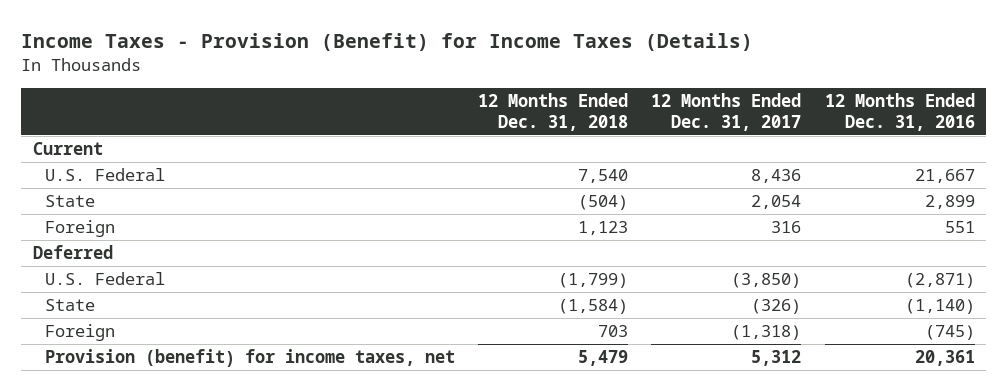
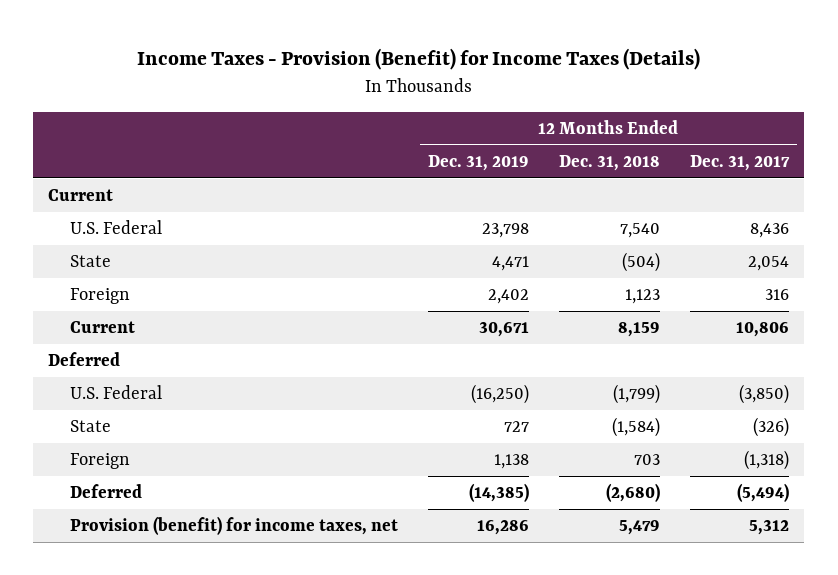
[824,92,975,132] 12 Months Ended Dec. 31, 2016 -> none
none -> [427,155,529,172] Dec. 31, 2019
none -> [69,321,135,334] Current
none -> [69,484,142,499] Deferred

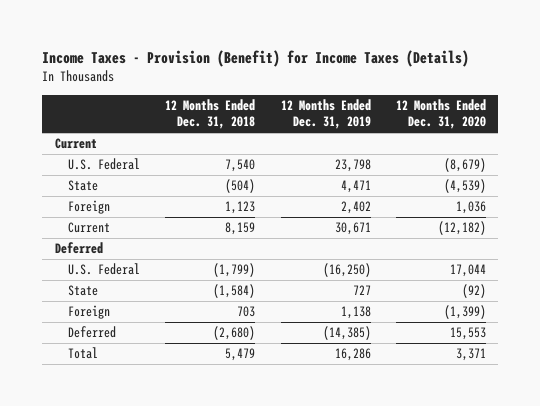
[690,155,791,172] Dec. 31, 2017 -> none
none -> [395,99,486,130] 12 Months Ended Dec. 31, 2020
[69,516,398,536] Provision (benefit) for income taxes, net -> [68,347,99,360] Total

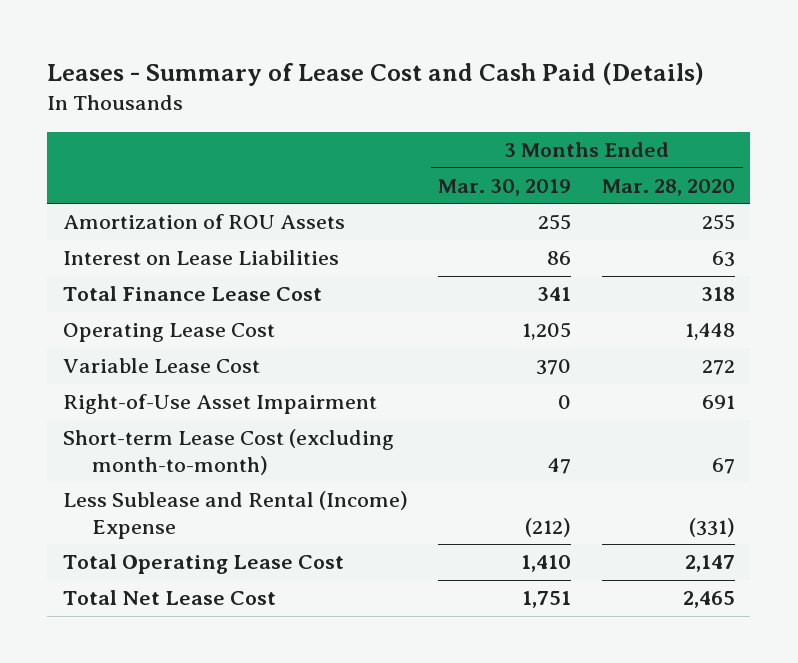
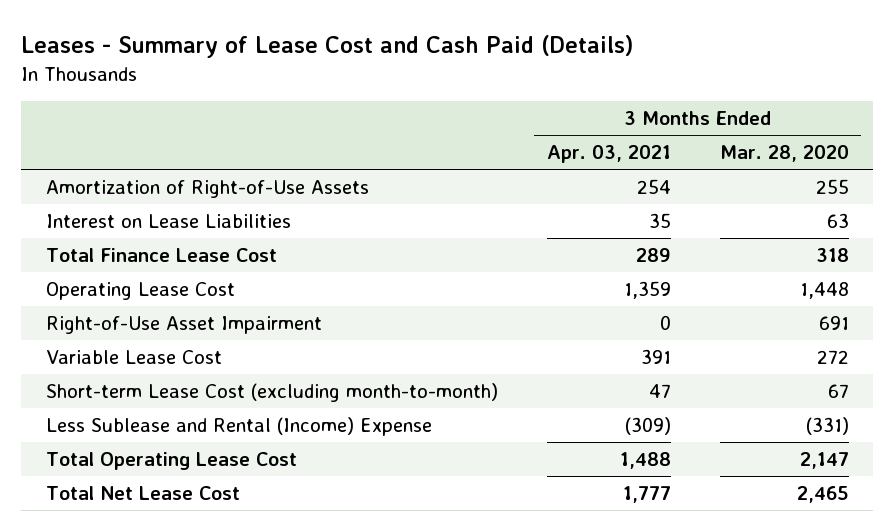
[438,178,572,196] Mar. 30, 2019 -> none
none -> [546,145,671,164] Apr. 03, 2021
[62,214,345,230] Amortization of ROU Assets -> [45,179,369,198] Amortization of Right-of-Use Assets
[62,358,260,374] Variable Lease Cost -> [45,349,222,364] Variable Lease Cost

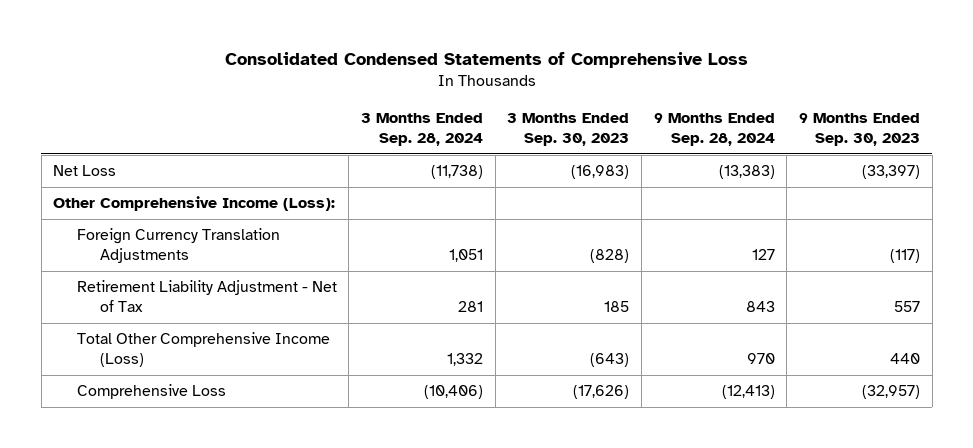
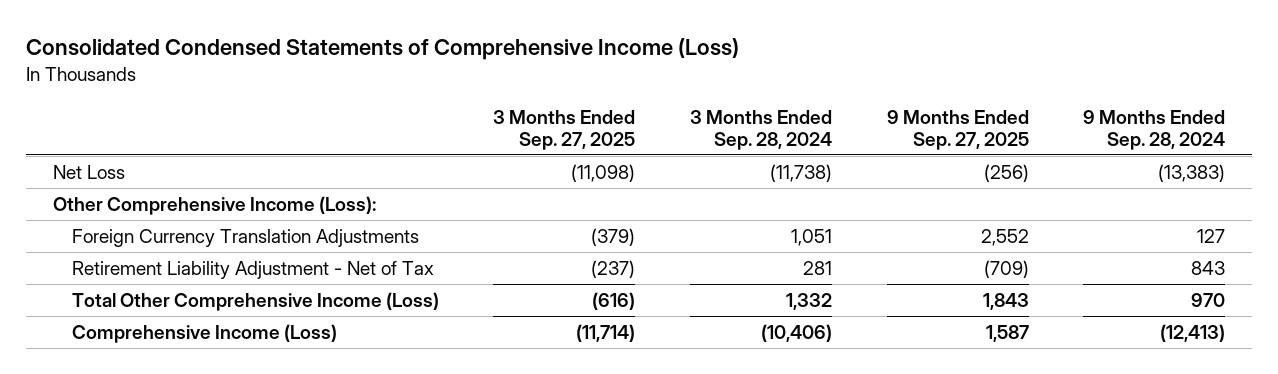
[224,52,748,69] Consolidated Condensed Statements of Comprehensive Loss -> [25,38,739,61] Consolidated Condensed Statements of Comprehensive Income (Loss)
[507,112,630,147] 3 Months Ended Sep. 30, 2023 -> none
[798,112,920,147] 9 Months Ended Sep. 30, 2023 -> none
none -> [493,109,636,150] 3 Months Ended Sep. 27, 2025
none -> [886,109,1029,150] 9 Months Ended Sep. 27, 2025
[76,384,226,400] Comprehensive Loss -> [71,324,337,344] Comprehensive Income (Loss)

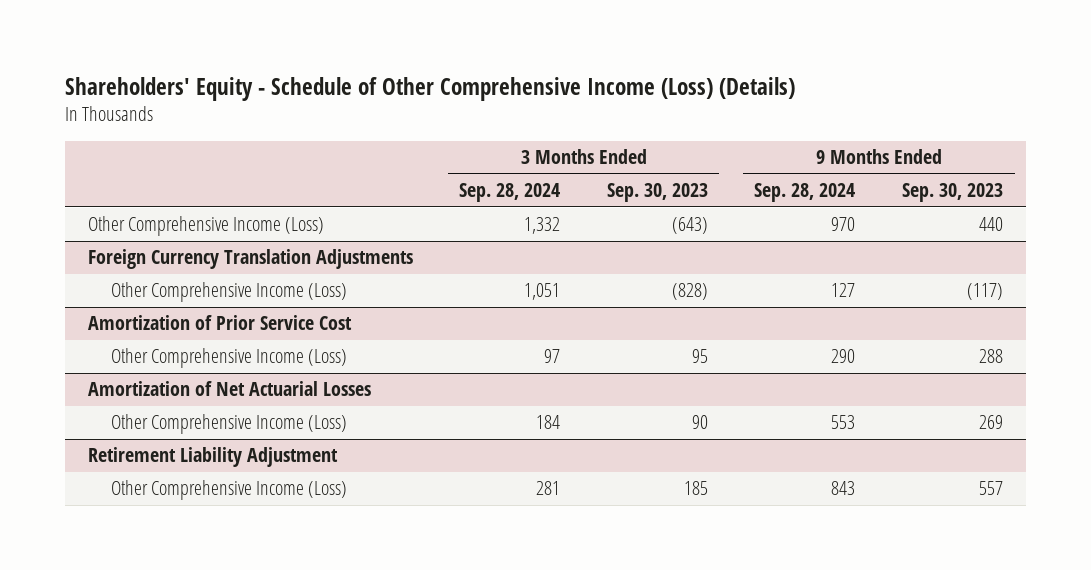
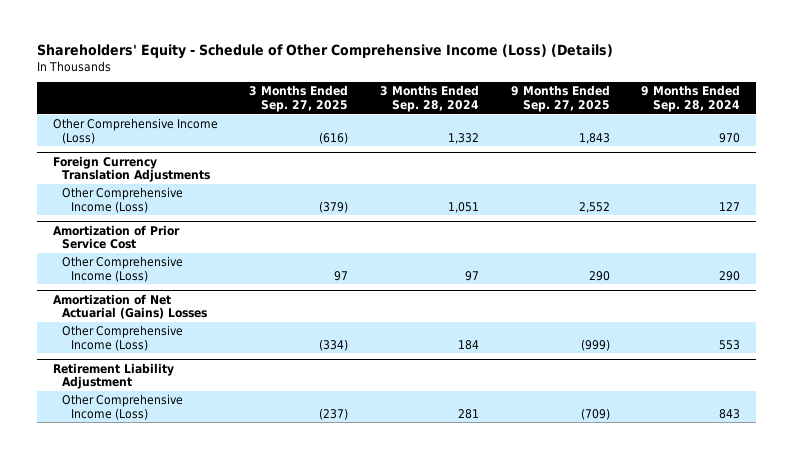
[606,183,708,203] Sep. 30, 2023 -> none
[901,183,1003,203] Sep. 30, 2023 -> none
none -> [249,85,349,112] 3 Months Ended Sep. 27, 2025
none -> [510,85,610,112] 9 Months Ended Sep. 27, 2025
[87,381,371,397] Amortization of Net Actuarial Losses -> [52,293,207,320] Amortization of Net Actuarial (Gains) Losses

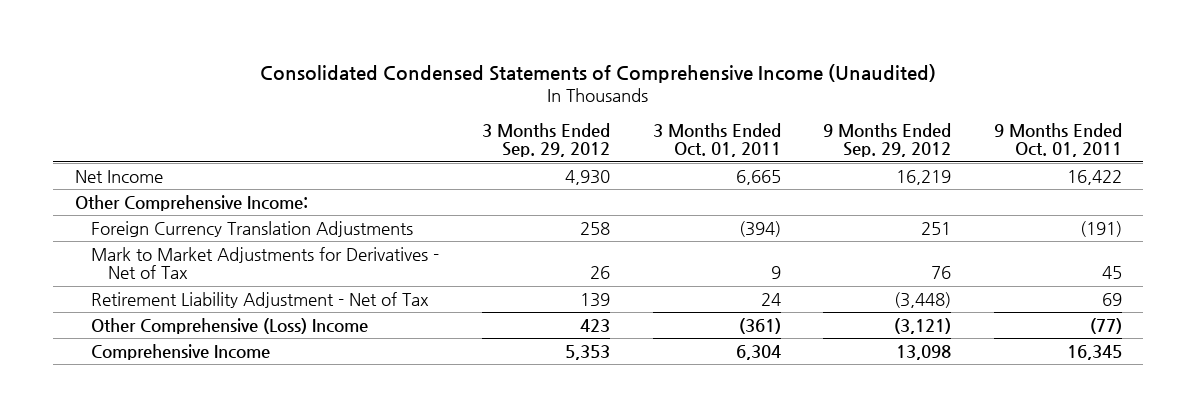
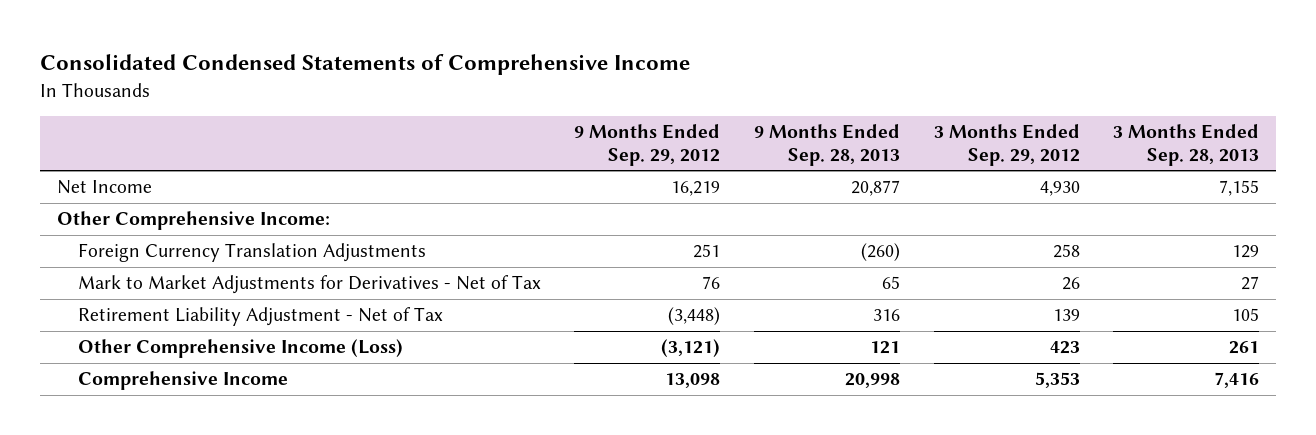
[260,63,937,83] Consolidated Condensed Statements of Comprehensive Income (Unaudited) -> [39,54,690,76] Consolidated Condensed Statements of Comprehensive Income
[652,122,781,158] 3 Months Ended Oct. 01, 2011 -> none
[994,122,1123,158] 9 Months Ended Oct. 01, 2011 -> none
none -> [753,124,900,166] 9 Months Ended Sep. 28, 2013
none -> [1113,124,1260,166] 3 Months Ended Sep. 28, 2013
[91,317,369,334] Other Comprehensive (Loss) Income -> [77,339,403,359] Other Comprehensive Income (Loss)

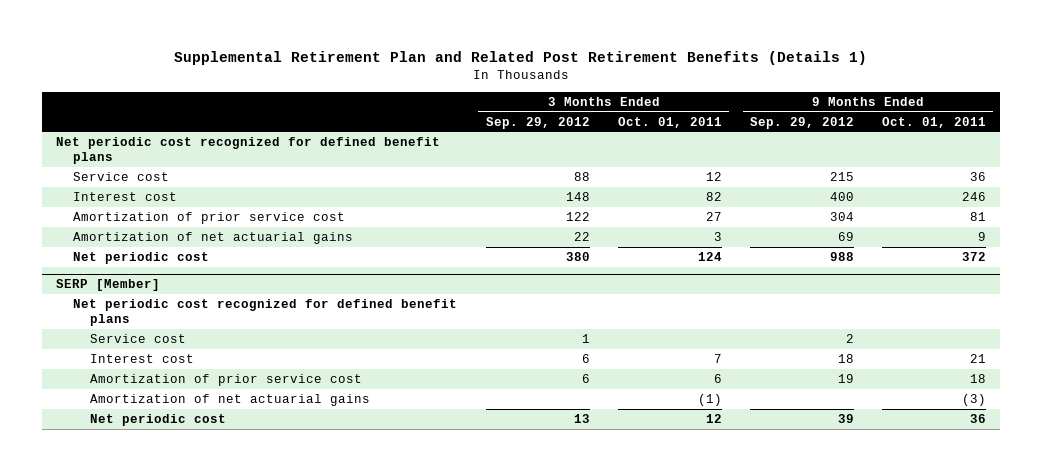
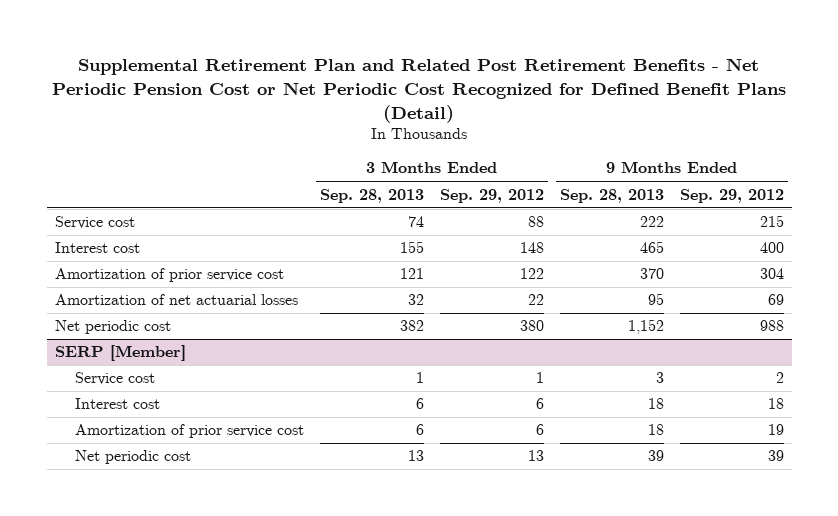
[174,50,868,65] Supplemental Retirement Plan and Related Post Retirement Benefits (Details 1) -> [52,57,787,123] Supplemental Retirement Plan and Related Post Retirement Benefits - Net Periodic Pension Cost or Net Periodic Cost Recognized for Defined Benefit Plans (Detail)
[617,116,722,128] Oct. 01, 2011 -> none
[882,116,987,128] Oct. 01, 2011 -> none
none -> [319,188,424,203] Sep. 28, 2013
none -> [559,188,664,203] Sep. 28, 2013
[56,137,441,164] Net periodic cost recognized for defined benefit plans -> none
[73,232,354,245] Amortization of net actuarial gains -> [54,294,298,306] Amortization of net actuarial losses
[73,299,458,326] Net periodic cost recognized for defined benefit plans -> none
[90,394,371,407] Amortization of net actuarial gains -> none

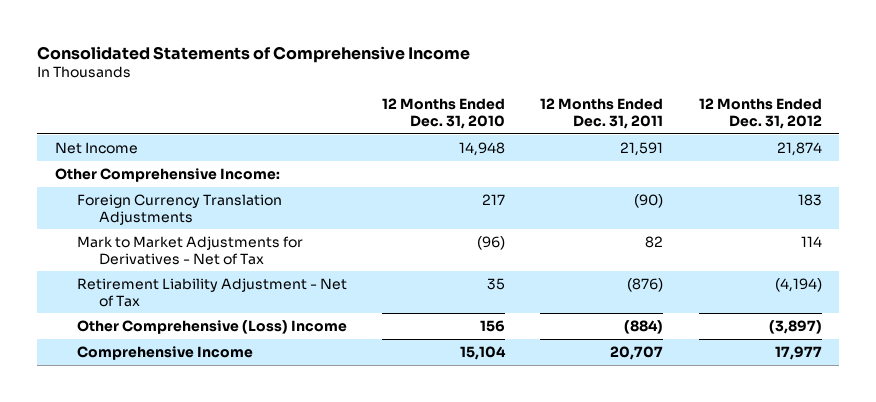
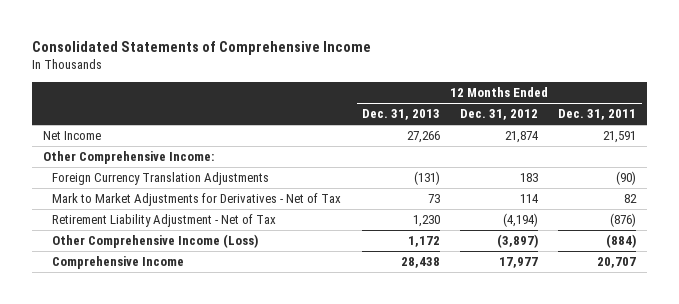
[382,97,506,129] 12 Months Ended Dec. 31, 2010 -> none
none -> [361,109,440,121] Dec. 31, 2013
[76,319,347,334] Other Comprehensive (Loss) Income -> [52,234,259,249] Other Comprehensive Income (Loss)

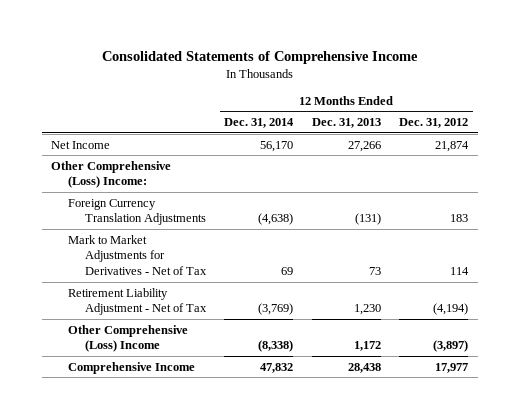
[558,109,637,121] Dec. 31, 2011 -> none
none -> [224,118,295,129] Dec. 31, 2014
[42,151,214,165] Other Comprehensive Income: -> [50,160,171,189] Other Comprehensive (Loss) Income:
[52,234,259,249] Other Comprehensive Income (Loss) -> [67,324,188,353] Other Comprehensive (Loss) Income

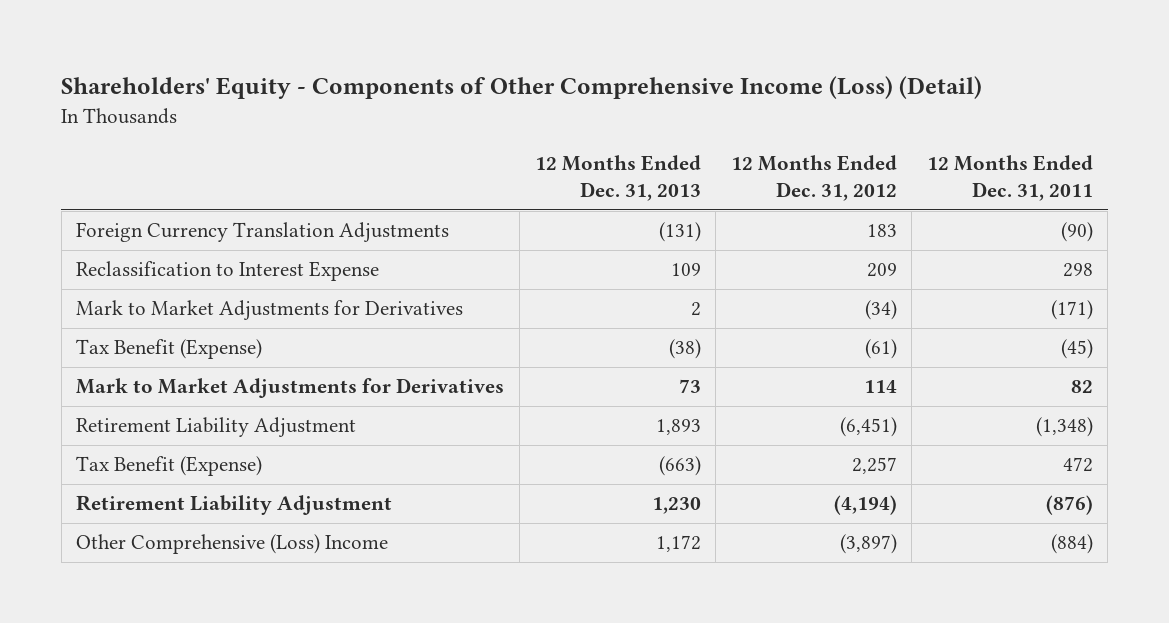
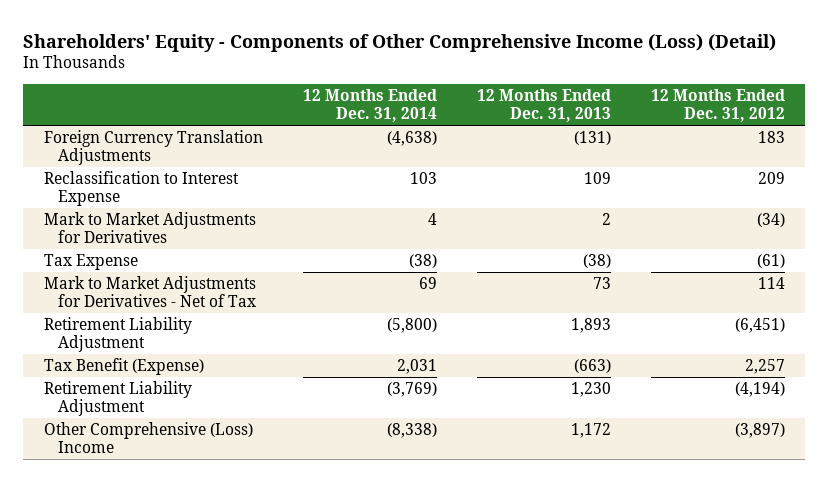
[926,155,1093,202] 12 Months Ended Dec. 31, 2011 -> none
none -> [302,89,437,123] 12 Months Ended Dec. 31, 2014
[76,339,263,360] Tax Benefit (Expense) -> [43,254,138,271] Tax Expense
[76,378,505,399] Mark to Market Adjustments for Derivatives -> [43,276,257,308] Mark to Market Adjustments for Derivatives - Net of Tax

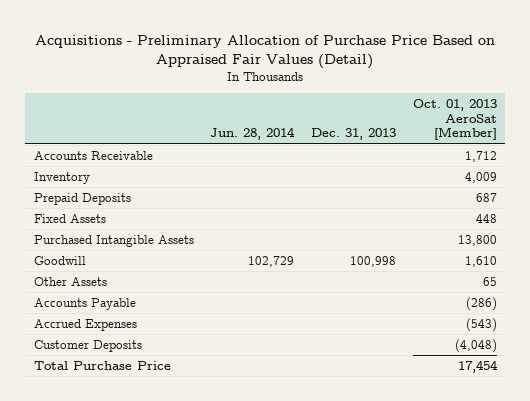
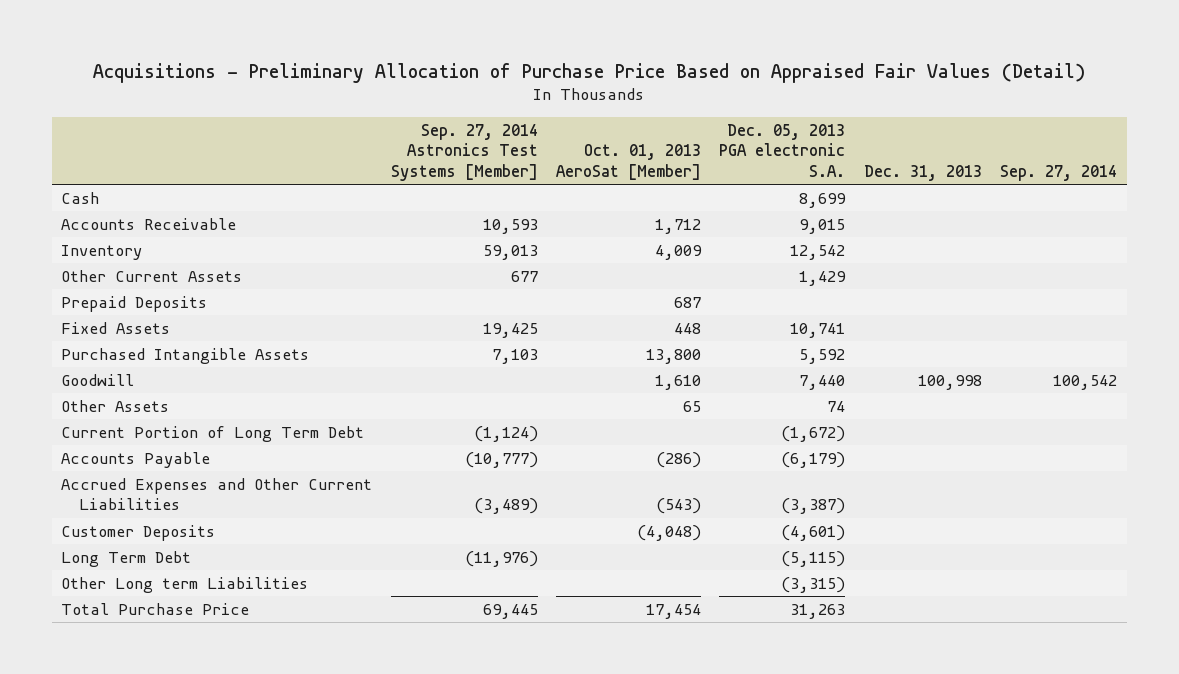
[210,127,296,141] Jun. 28, 2014 -> none
none -> [390,123,538,181] Sep. 27, 2014 Astronics Test Systems [Member]
none -> [719,123,846,177] Dec. 05, 2013 PGA electronic S.A.
none -> [1000,164,1118,181] Sep. 27, 2014
none -> [61,191,100,204] Cash
none -> [61,269,243,282] Other Current Assets
none -> [61,425,365,442] Current Portion of Long Term Debt
[33,318,137,331] Accrued Expenses -> [61,477,373,511] Accrued Expenses and Other Current Liabilities
none -> [61,550,192,567] Long Term Debt
none -> [61,576,309,593] Other Long term Liabilities

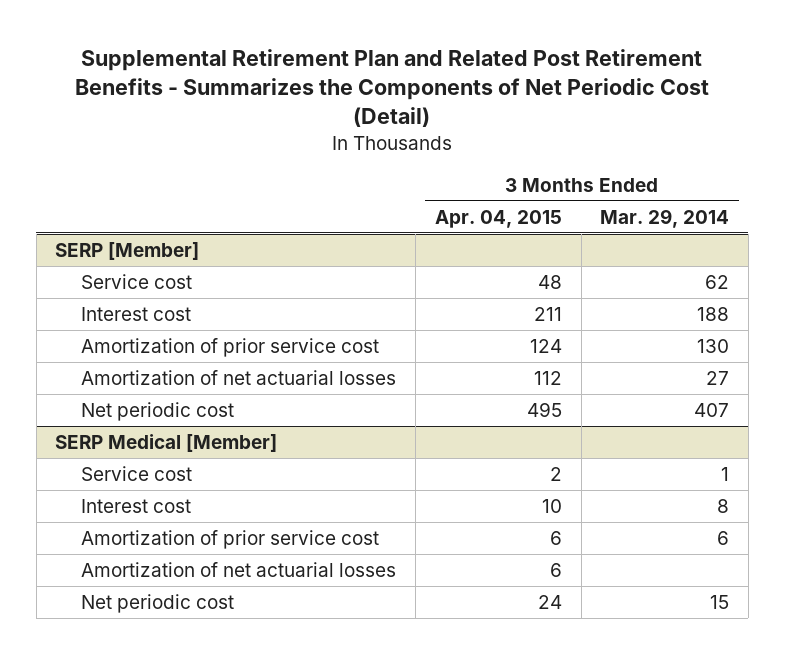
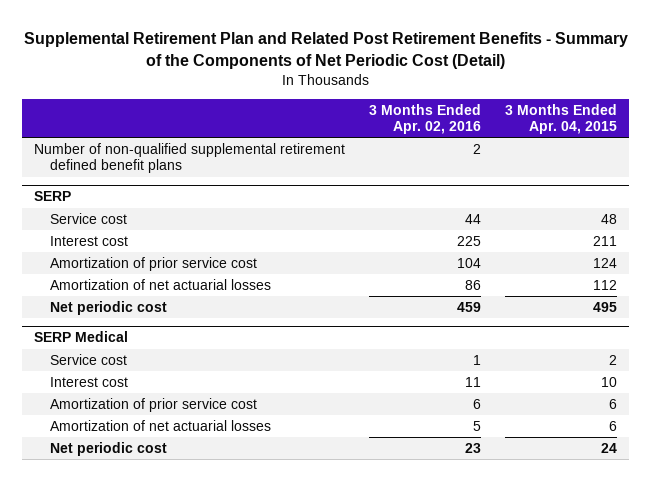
[75,48,710,128] Supplemental Retirement Plan and Related Post Retirement Benefits - Summarizes the Components of Net Periodic Cost (Detail) -> [23,32,628,69] Supplemental Retirement Plan and Related Post Retirement Benefits - Summary of the Components of Net Periodic Cost (Detail)
[600,208,730,228] Mar. 29, 2014 -> none
none -> [369,103,482,134] 3 Months Ended Apr. 02, 2016
none -> [34,143,346,174] Number of non-qualified supplemental retirement defined benefit plans
[55,241,200,260] SERP [Member] -> [34,191,72,202] SERP
[55,433,278,452] SERP Medical [Member] -> [34,331,129,343] SERP Medical

